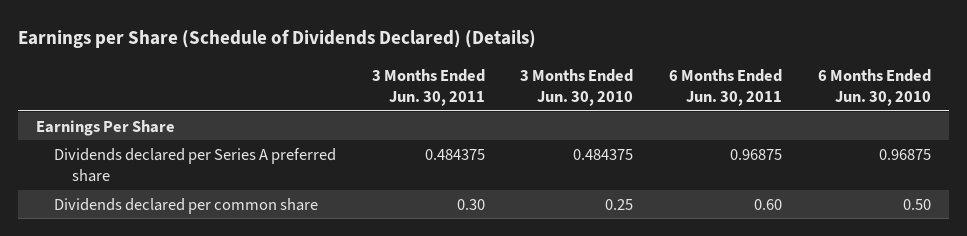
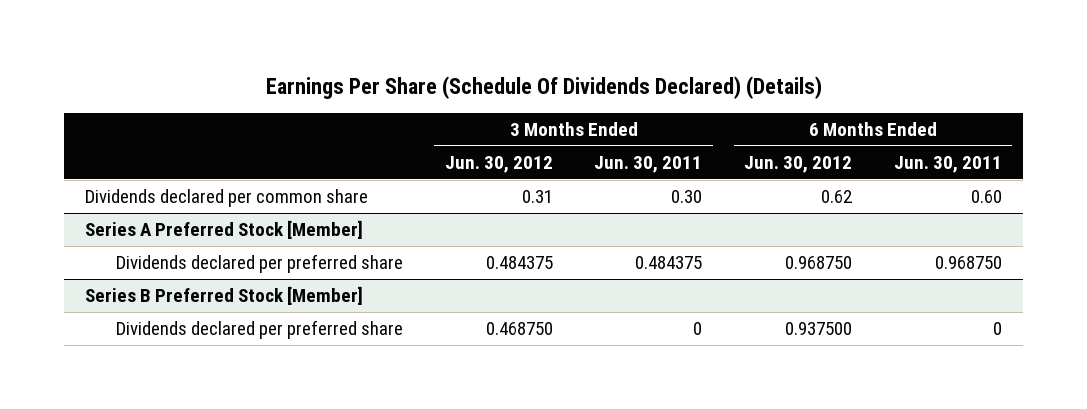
[18,29,537,49] Earnings per Share (Schedule of Dividends Declared) (Details) -> [265,76,822,100] Earnings Per Share (Schedule Of Dividends Declared) (Details)
[520,68,634,107] 3 Months Ended Jun. 30, 2010 -> none
[817,68,931,107] 6 Months Ended Jun. 30, 2010 -> none
none -> [444,155,553,173] Jun. 30, 2012
none -> [744,155,853,173] Jun. 30, 2012
[36,119,176,136] Earnings Per Share -> none
[54,147,337,183] Dividends declared per Series A preferred share -> none
none -> [85,220,364,240] Series A Preferred Stock [Member]
none -> [115,254,403,274] Dividends declared per preferred share
none -> [85,286,364,306] Series B Preferred Stock [Member]
none -> [115,320,403,340] Dividends declared per preferred share

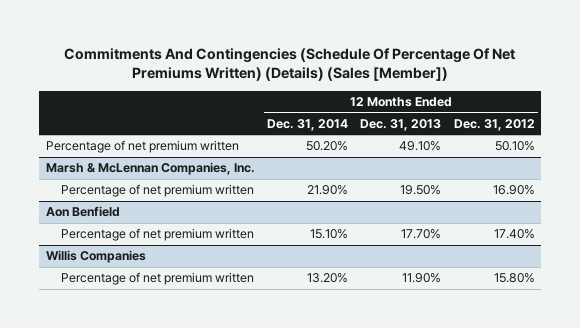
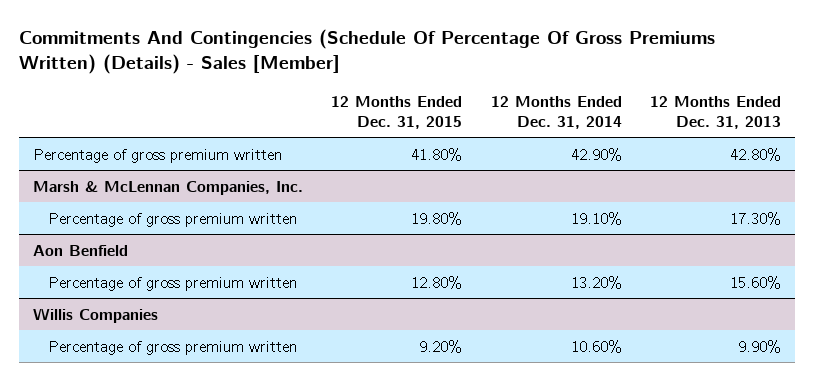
[64,47,516,82] Commitments And Contingencies (Schedule Of Percentage Of Net Premiums Written) (Details) (Sales [Member]) -> [18,29,715,75] Commitments And Contingencies (Schedule Of Percentage Of Gross Premiums Written) (Details) - Sales [Member]
[453,118,535,131] Dec. 31, 2012 -> none
none -> [331,95,463,129] 12 Months Ended Dec. 31, 2015
[45,140,239,154] Percentage of net premium written -> [33,148,283,163] Percentage of gross premium written
[305,141,348,152] 50.20% -> [570,147,622,161] 42.90%
[399,141,442,152] 49.10% -> [729,147,781,161] 42.80%
[61,184,255,198] Percentage of net premium written -> [47,212,297,227] Percentage of gross premium written
[306,185,348,196] 21.90% -> [570,211,622,225] 19.10%
[400,185,442,196] 19.50% -> [729,211,781,225] 17.30%
[61,228,255,242] Percentage of net premium written -> [47,276,297,291] Percentage of gross premium written
[309,229,348,240] 15.10% -> [570,275,622,289] 13.20%
[401,229,442,240] 17.70% -> [729,275,781,289] 15.60%
[61,272,255,286] Percentage of net premium written -> [47,340,297,355] Percentage of gross premium written
[306,273,348,284] 13.20% -> [570,339,622,353] 10.60%
[402,273,442,284] 11.90% -> [737,339,781,353] 9.90%

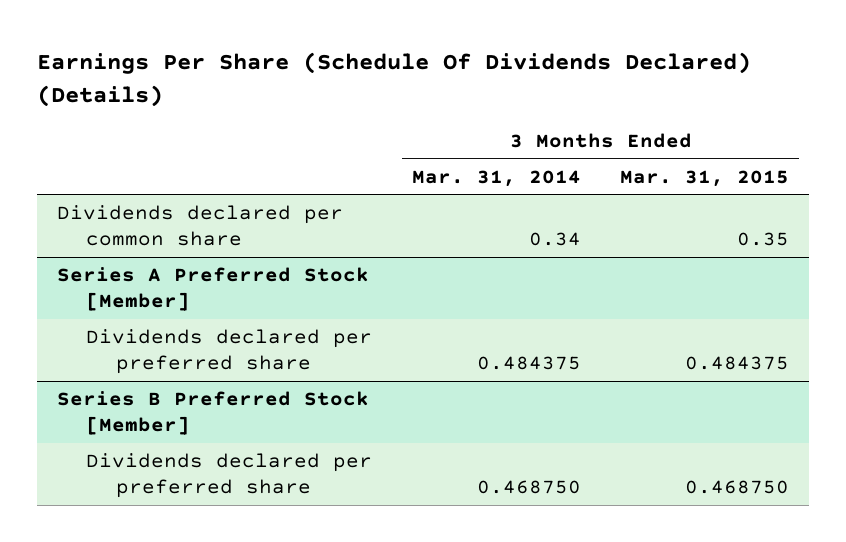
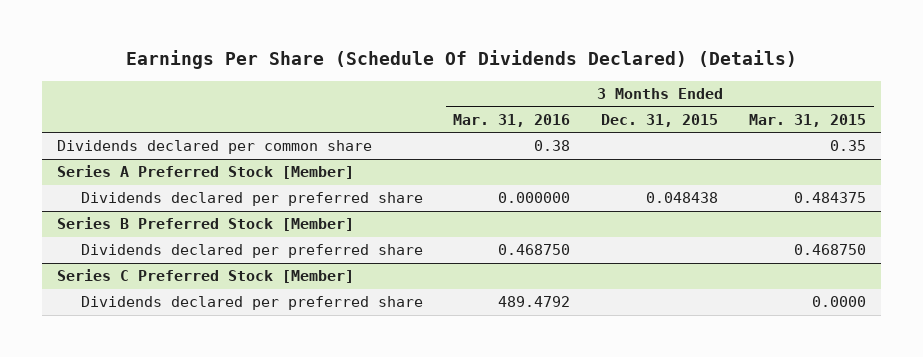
[411,169,581,187] Mar. 31, 2014 -> none
none -> [453,113,571,127] Mar. 31, 2016
none -> [601,113,719,127] Dec. 31, 2015
none -> [57,269,355,284] Series C Preferred Stock [Member]
none -> [80,296,423,311] Dividends declared per preferred share

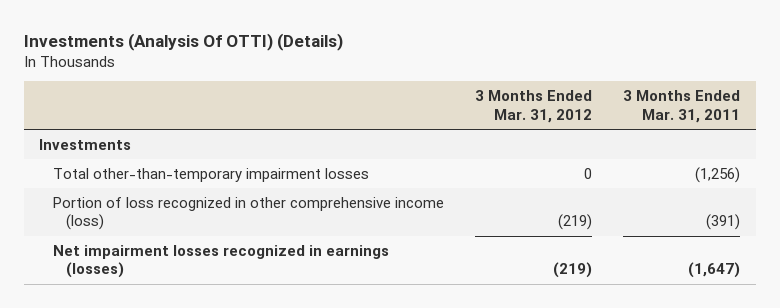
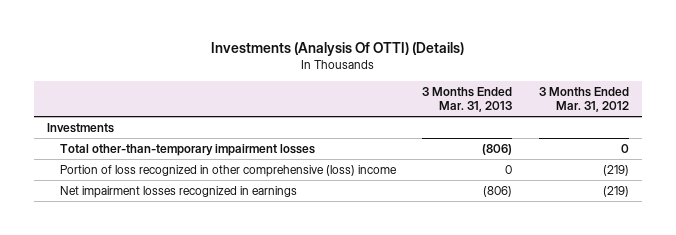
[623,90,741,123] 3 Months Ended Mar. 31, 2011 -> none
none -> [422,86,513,113] 3 Months Ended Mar. 31, 2013
[52,196,444,231] Portion of loss recognized in other comprehensive income (loss) -> [59,164,397,177] Portion of loss recognized in other comprehensive (loss) income
[52,244,389,279] Net impairment losses recognized in earnings (losses) -> [59,185,297,198] Net impairment losses recognized in earnings

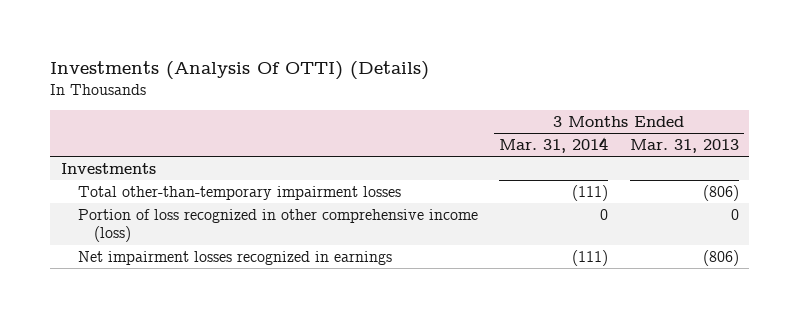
[538,86,629,113] 3 Months Ended Mar. 31, 2012 -> none
none -> [499,137,609,154] Mar. 31, 2014
[59,164,397,177] Portion of loss recognized in other comprehensive (loss) income -> [77,208,478,243] Portion of loss recognized in other comprehensive income (loss)

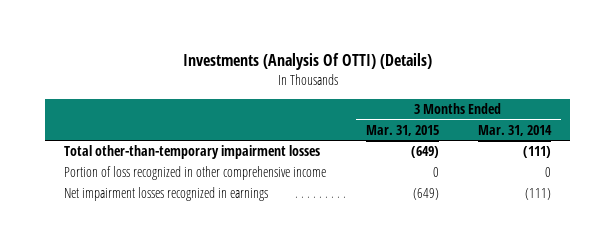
[629,139,739,154] Mar. 31, 2013 -> none
none -> [365,124,439,136] Mar. 31, 2015
[60,162,156,174] Investments -> none
[77,208,478,243] Portion of loss recognized in other comprehensive income (loss) -> [64,166,327,181] Portion of loss recognized in other comprehensive income

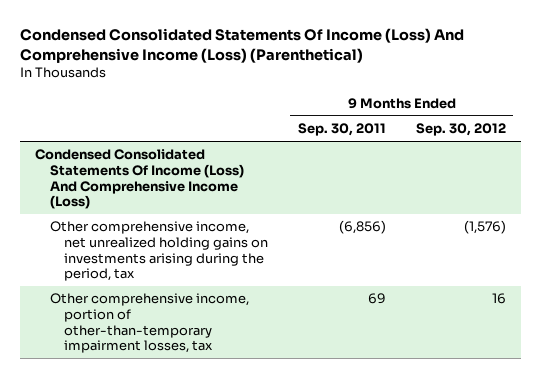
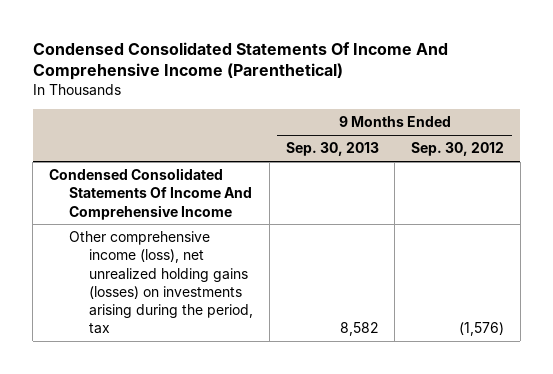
[20,28,465,64] Condensed Consolidated Statements Of Income (Loss) And Comprehensive Income (Loss) (Parenthetical) -> [32,41,448,81] Condensed Consolidated Statements Of Income And Comprehensive Income (Parenthetical)
[297,123,386,137] Sep. 30, 2011 -> none
none -> [285,142,379,157] Sep. 30, 2013
[49,293,249,354] Other comprehensive income, portion of other-than-temporary impairment losses, tax -> none
[35,149,244,210] Condensed Consolidated Statements Of Income (Loss) And Comprehensive Income (Loss) -> [48,168,253,220] Condensed Consolidated Statements Of Income And Comprehensive Income
[49,221,268,282] Other comprehensive income, net unrealized holding gains on investments arising during the period, tax -> [69,231,254,335] Other comprehensive income (loss), net unrealized holding gains (losses) on investments arising during the period, tax

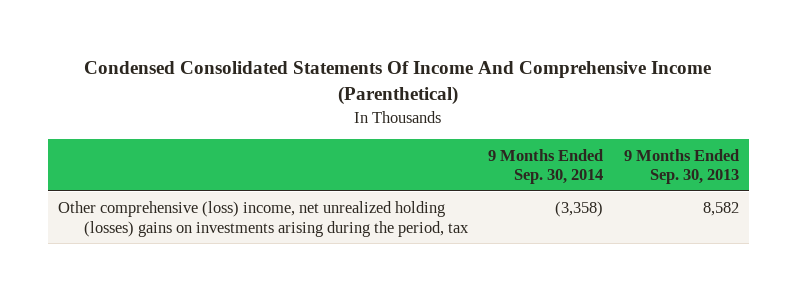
[410,142,504,157] Sep. 30, 2012 -> none
none -> [488,148,604,185] 9 Months Ended Sep. 30, 2014
[48,168,253,220] Condensed Consolidated Statements Of Income And Comprehensive Income -> none
[69,231,254,335] Other comprehensive income (loss), net unrealized holding gains (losses) on investments arising during the period, tax -> [58,201,470,237] Other comprehensive (loss) income, net unrealized holding (losses) gains on investments arising during the period, tax

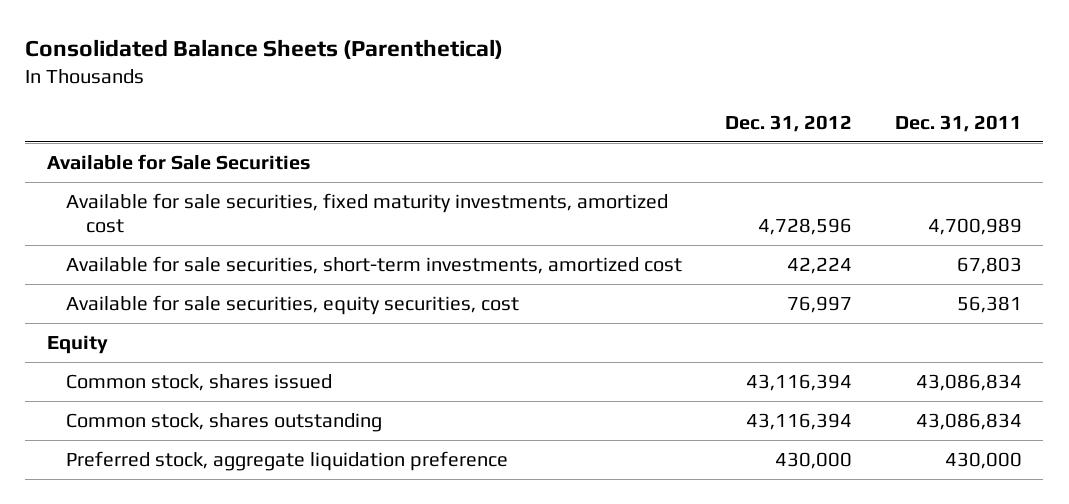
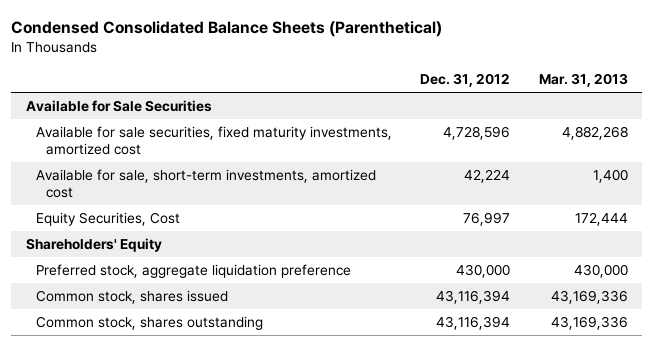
[25,39,504,60] Consolidated Balance Sheets (Parenthetical) -> [11,21,443,38] Condensed Consolidated Balance Sheets (Parenthetical)
[894,114,1022,132] Dec. 31, 2011 -> none
none -> [538,73,628,88] Mar. 31, 2013
[66,255,683,274] Available for sale securities, short-term investments, amortized cost -> [35,169,376,199] Available for sale, short-term investments, amortized cost
[66,294,520,315] Available for sale securities, equity securities, cost -> [35,212,180,227] Equity Securities, Cost
[46,334,108,354] Equity -> [25,238,162,253] Shareholders' Equity
[66,450,509,471] Preferred stock, aggregate liquidation preference -> [35,264,351,279] Preferred stock, aggregate liquidation preference

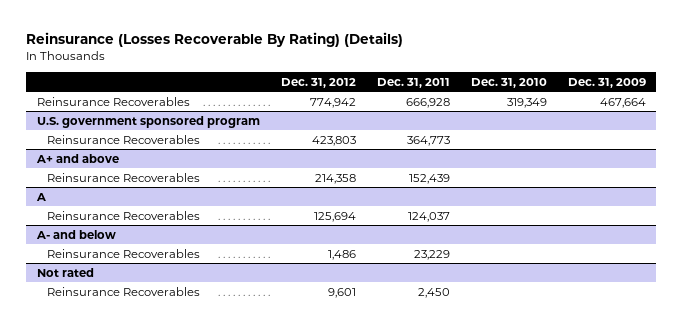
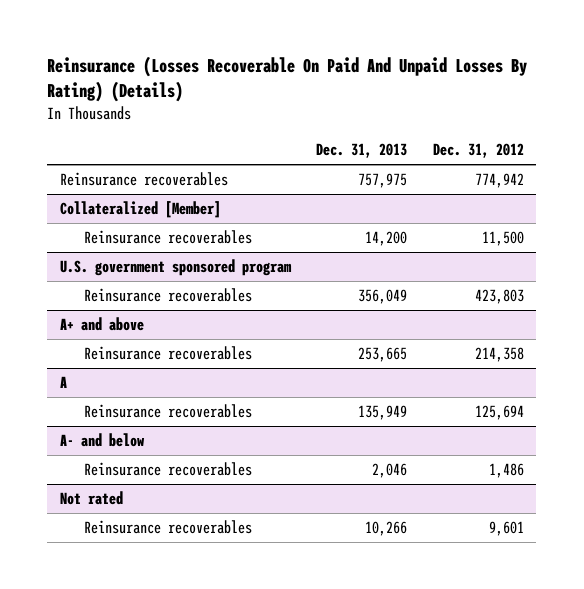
[26,32,404,48] Reinsurance (Losses Recoverable By Rating) (Details) -> [47,56,528,103] Reinsurance (Losses Recoverable On Paid And Unpaid Losses By Rating) (Details)
[376,77,450,88] Dec. 31, 2011 -> none
[470,77,547,88] Dec. 31, 2010 -> none
[567,77,646,88] Dec. 31, 2009 -> none
none -> [316,143,408,159] Dec. 31, 2013
[36,96,190,106] Reinsurance Recoverables -> [59,172,228,187] Reinsurance recoverables
none -> [59,201,221,219] Collateralized [Member]
none -> [83,230,252,245] Reinsurance recoverables
[47,134,201,144] Reinsurance Recoverables -> [83,288,252,303] Reinsurance recoverables
[47,172,201,182] Reinsurance Recoverables -> [83,346,252,361] Reinsurance recoverables
[47,210,201,220] Reinsurance Recoverables -> [83,404,252,419] Reinsurance recoverables
[47,248,201,258] Reinsurance Recoverables -> [83,462,252,477] Reinsurance recoverables
[47,286,201,296] Reinsurance Recoverables -> [83,520,252,535] Reinsurance recoverables

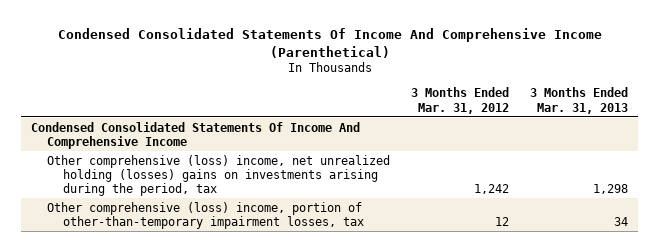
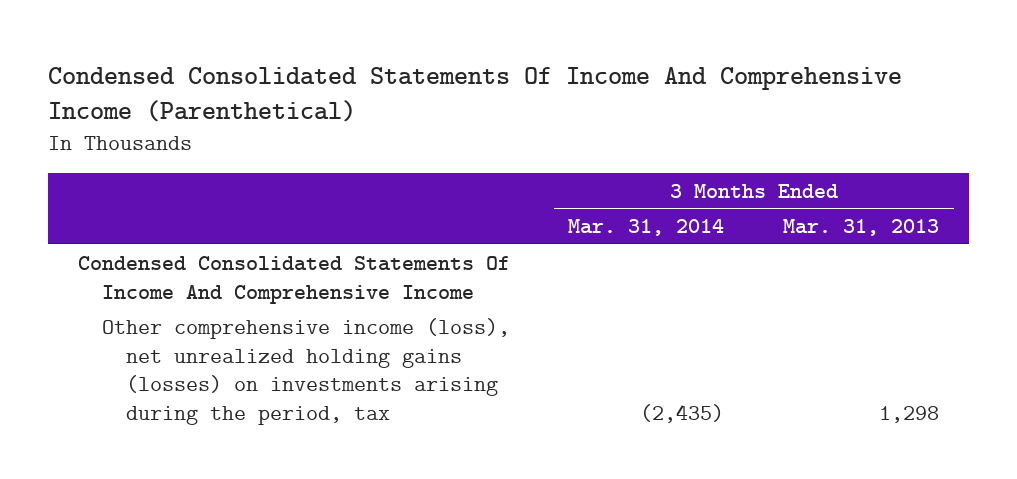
[410,87,509,114] 3 Months Ended Mar. 31, 2012 -> none
none -> [568,219,725,237] Mar. 31, 2014
[47,201,364,229] Other comprehensive (loss) income, portion of other-than-temporary impairment losses, tax -> none
[47,154,391,197] Other comprehensive (loss) income, net unrealized holding (losses) gains on investments arising during the period, tax -> [101,317,510,426] Other comprehensive income (loss), net unrealized holding gains (losses) on investments arising during the period, tax

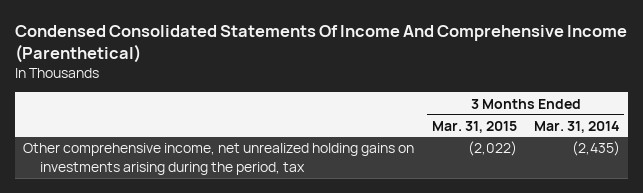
[783,219,940,237] Mar. 31, 2013 -> none
none -> [431,120,517,133] Mar. 31, 2015
[77,255,510,304] Condensed Consolidated Statements Of Income And Comprehensive Income -> none
[101,317,510,426] Other comprehensive income (loss), net unrealized holding gains (losses) on investments arising during the period, tax -> [23,143,415,175] Other comprehensive income, net unrealized holding gains on investments arising during the period, tax

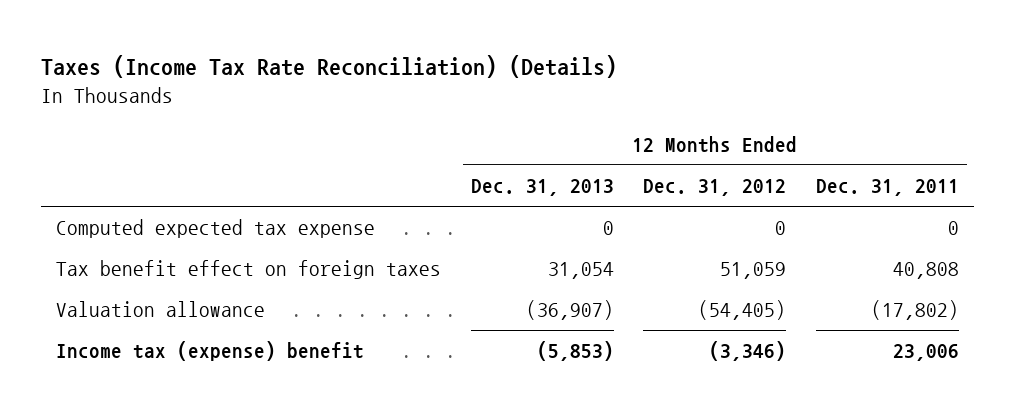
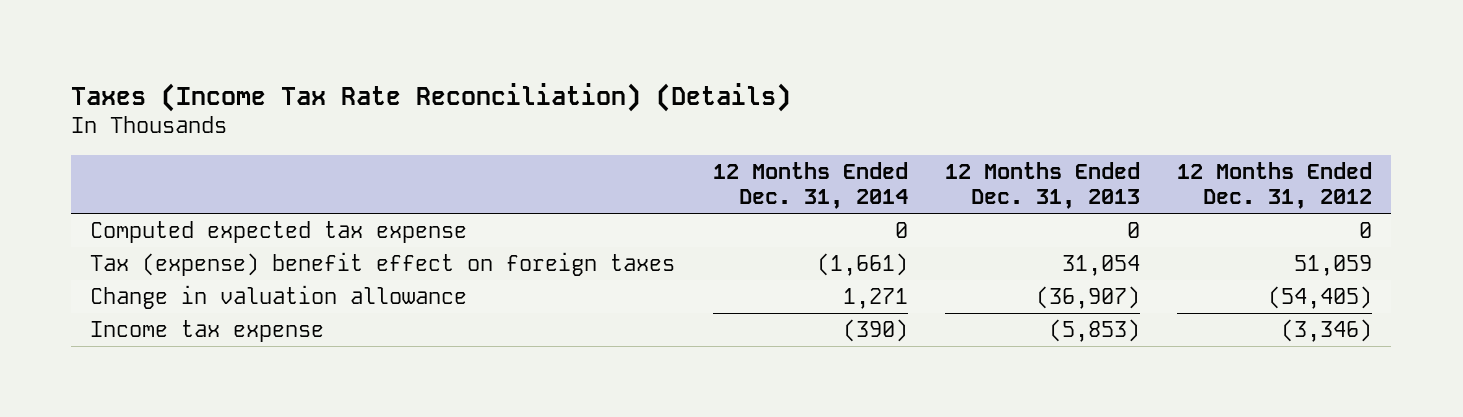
[816,179,960,197] Dec. 31, 2011 -> none
none -> [712,161,908,210] 12 Months Ended Dec. 31, 2014
[55,260,441,280] Tax benefit effect on foreign taxes -> [90,251,676,276] Tax (expense) benefit effect on foreign taxes
[55,301,265,318] Valuation allowance -> [90,284,468,309] Change in valuation allowance
[55,341,364,362] Income tax (expense) benefit -> [90,319,325,342] Income tax expense

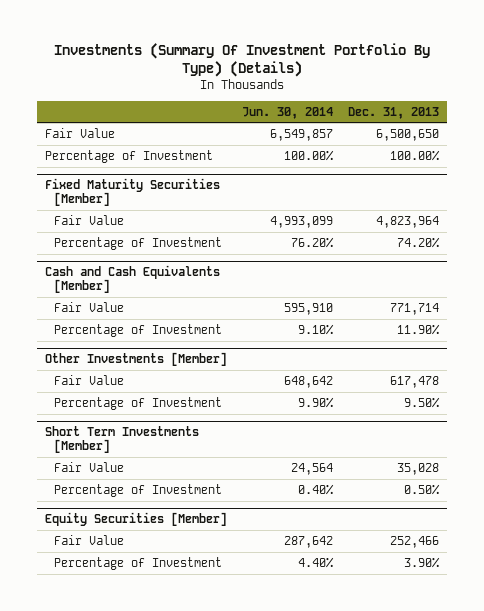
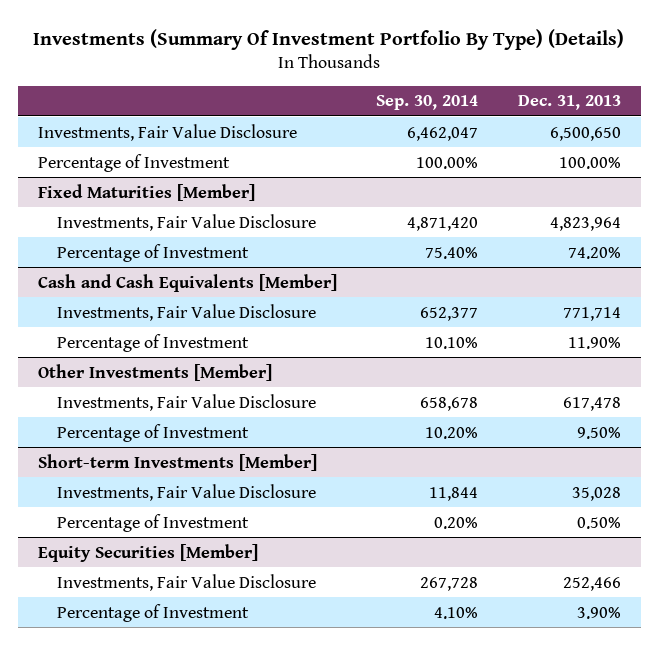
[241,106,333,119] Jun. 30, 2014 -> none
none -> [376,95,479,111] Sep. 30, 2014
[44,128,115,139] Fair Value -> [37,123,297,141] Investments, Fair Value Disclosure
[44,178,220,207] Fixed Maturity Securities [Member] -> none
none -> [37,183,255,201] Fixed Maturities [Member]
[53,215,124,226] Fair Value -> [56,213,316,231] Investments, Fair Value Disclosure
[53,302,124,313] Fair Value -> [56,303,316,321] Investments, Fair Value Disclosure
[53,375,124,386] Fair Value -> [56,393,316,411] Investments, Fair Value Disclosure
[44,426,199,454] Short Term Investments [Member] -> [37,453,317,471] Short-term Investments [Member]
[53,462,124,473] Fair Value -> [56,483,316,501] Investments, Fair Value Disclosure
[53,535,124,546] Fair Value -> [56,573,316,591] Investments, Fair Value Disclosure

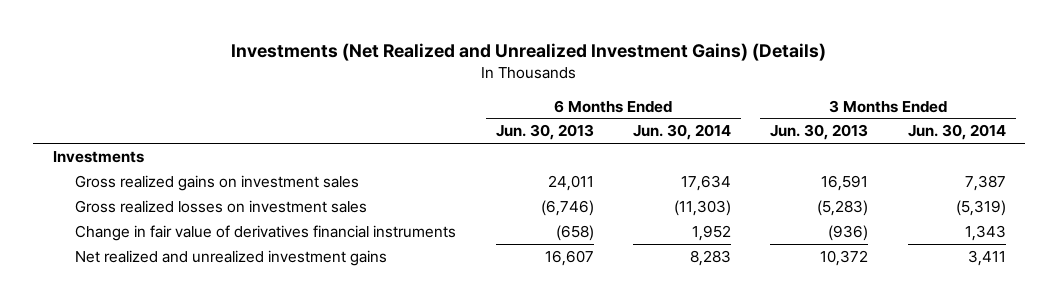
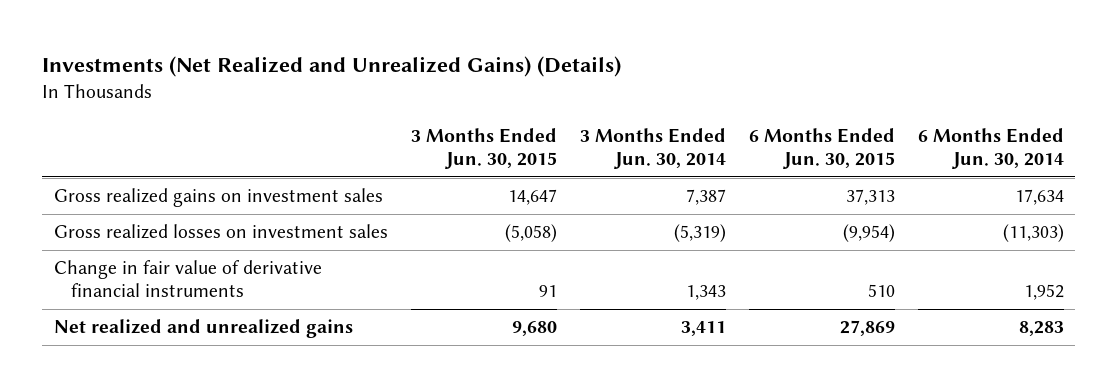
[231,43,827,62] Investments (Net Realized and Unrealized Investment Gains) (Details) -> [42,55,622,77] Investments (Net Realized and Unrealized Gains) (Details)
[495,124,594,141] Jun. 30, 2013 -> none
[770,124,869,141] Jun. 30, 2013 -> none
none -> [410,127,557,169] 3 Months Ended Jun. 30, 2015
none -> [748,127,895,169] 6 Months Ended Jun. 30, 2015
[53,150,145,163] Investments -> none
[75,224,457,241] Change in fair value of derivatives financial instruments -> [53,260,322,298] Change in fair value of derivative financial instruments
[75,249,388,266] Net realized and unrealized investment gains -> [53,319,353,339] Net realized and unrealized gains

